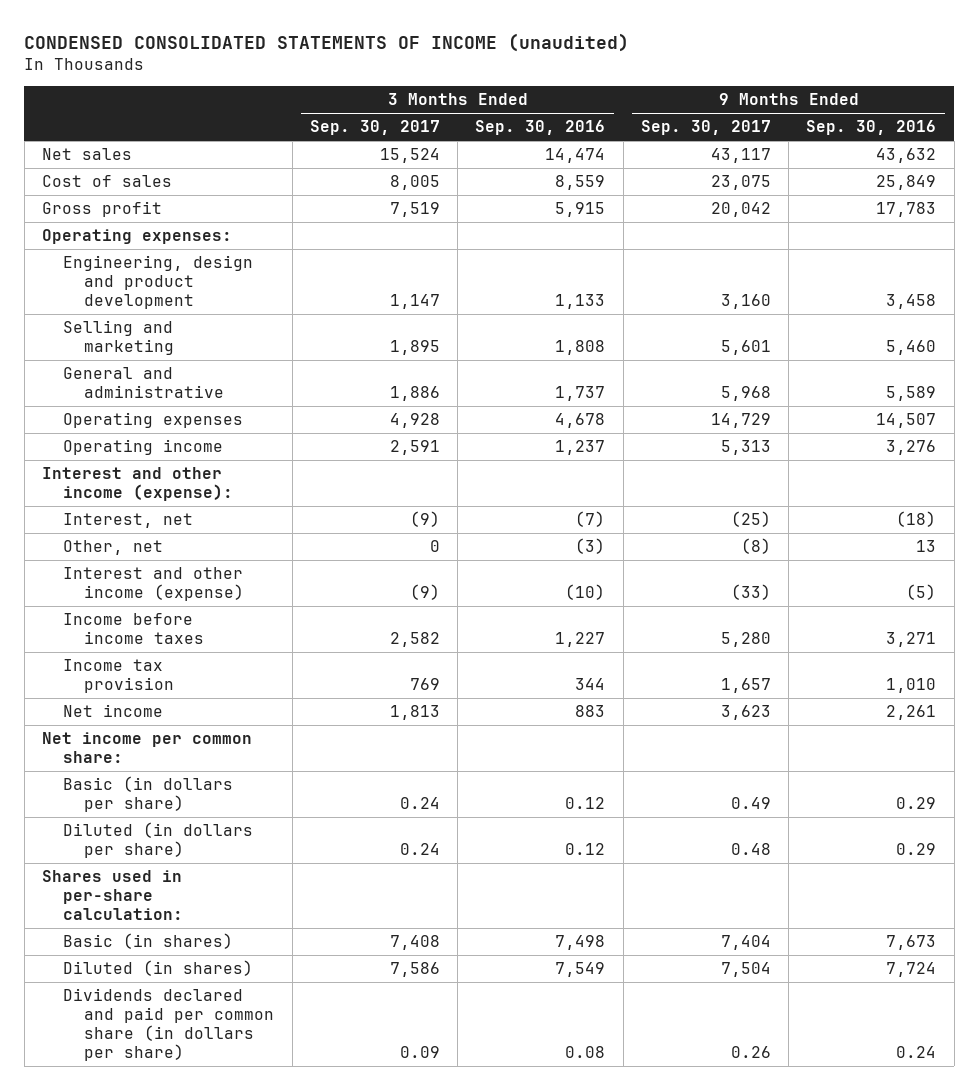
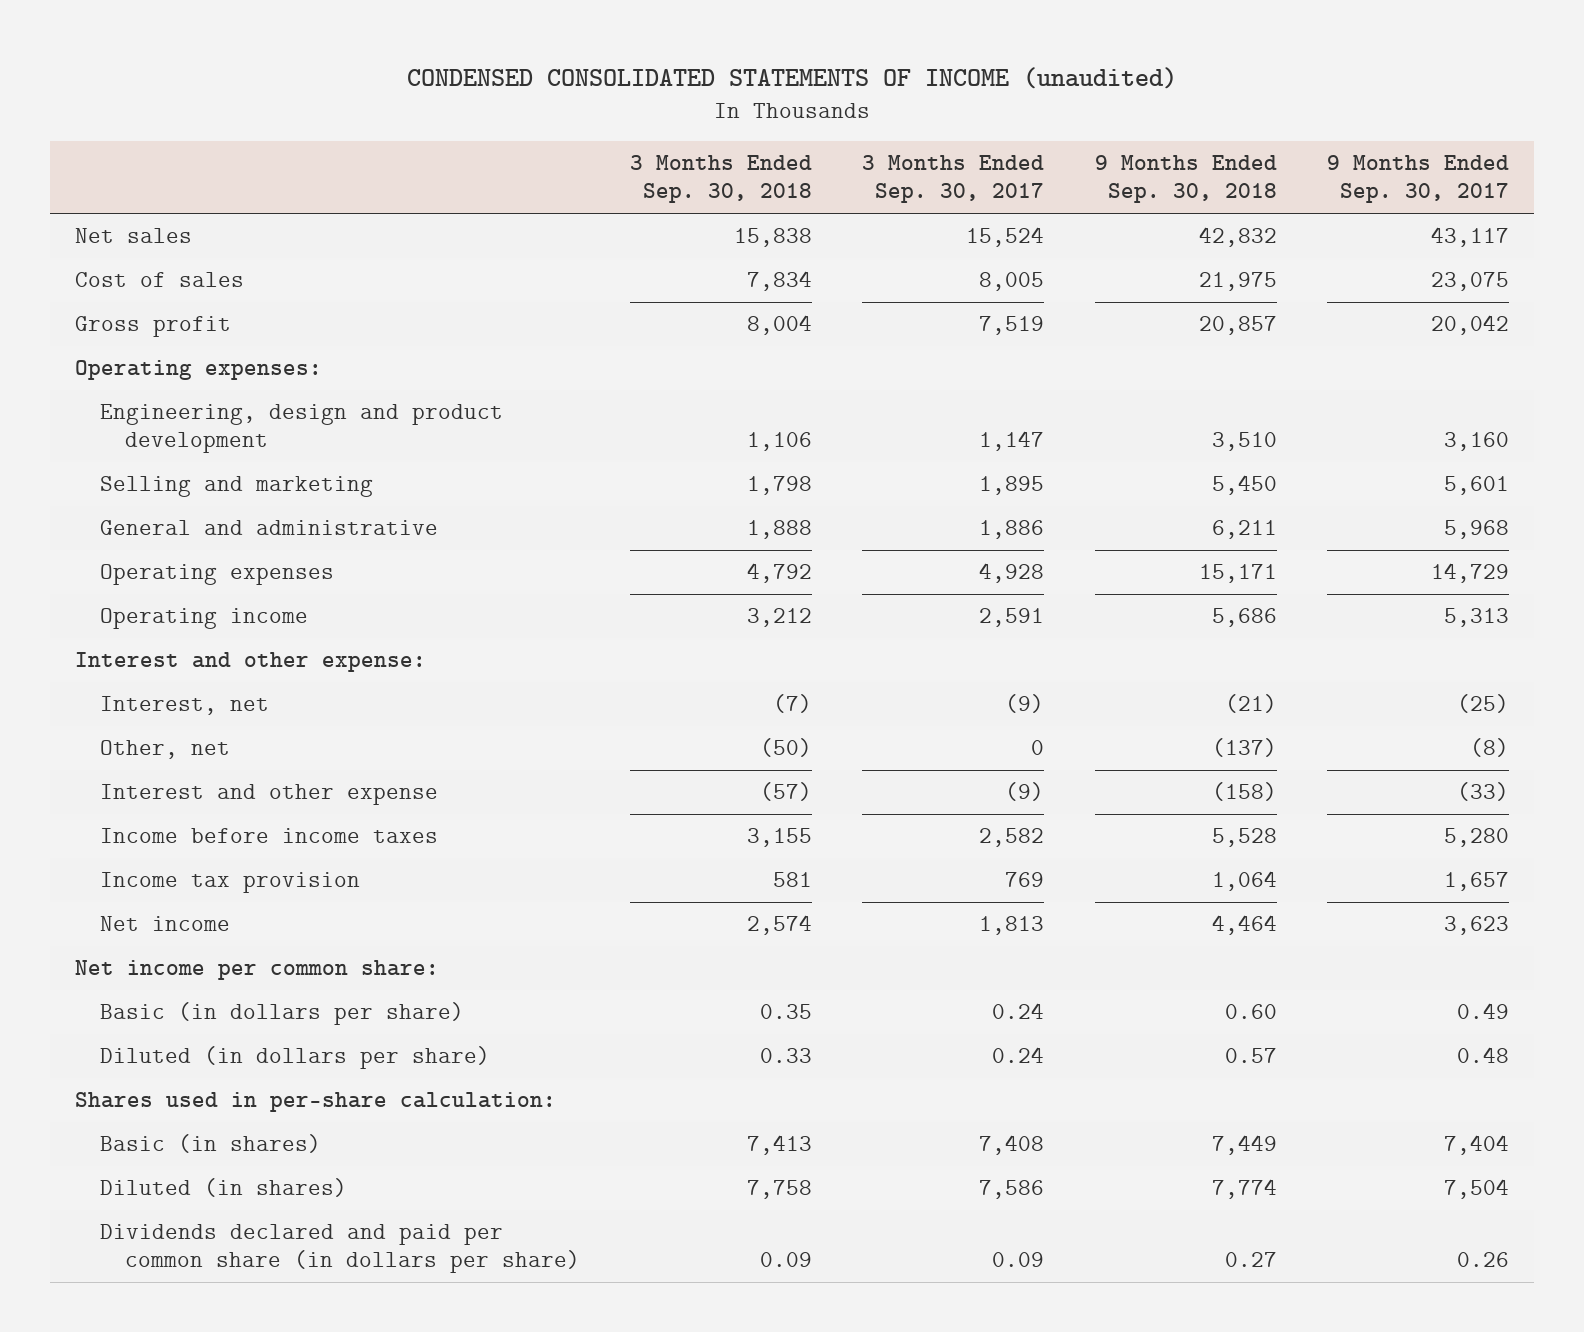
[475,120,606,136] Sep. 30, 2016 -> none
[806,120,937,136] Sep. 30, 2016 -> none
none -> [630,154,813,204] 3 Months Ended Sep. 30, 2018
none -> [1094,154,1277,204] 9 Months Ended Sep. 30, 2018
[42,467,234,502] Interest and other income (expense): -> [75,652,427,673] Interest and other expense:
[63,567,245,602] Interest and other income (expense) -> [99,784,438,806] Interest and other expense

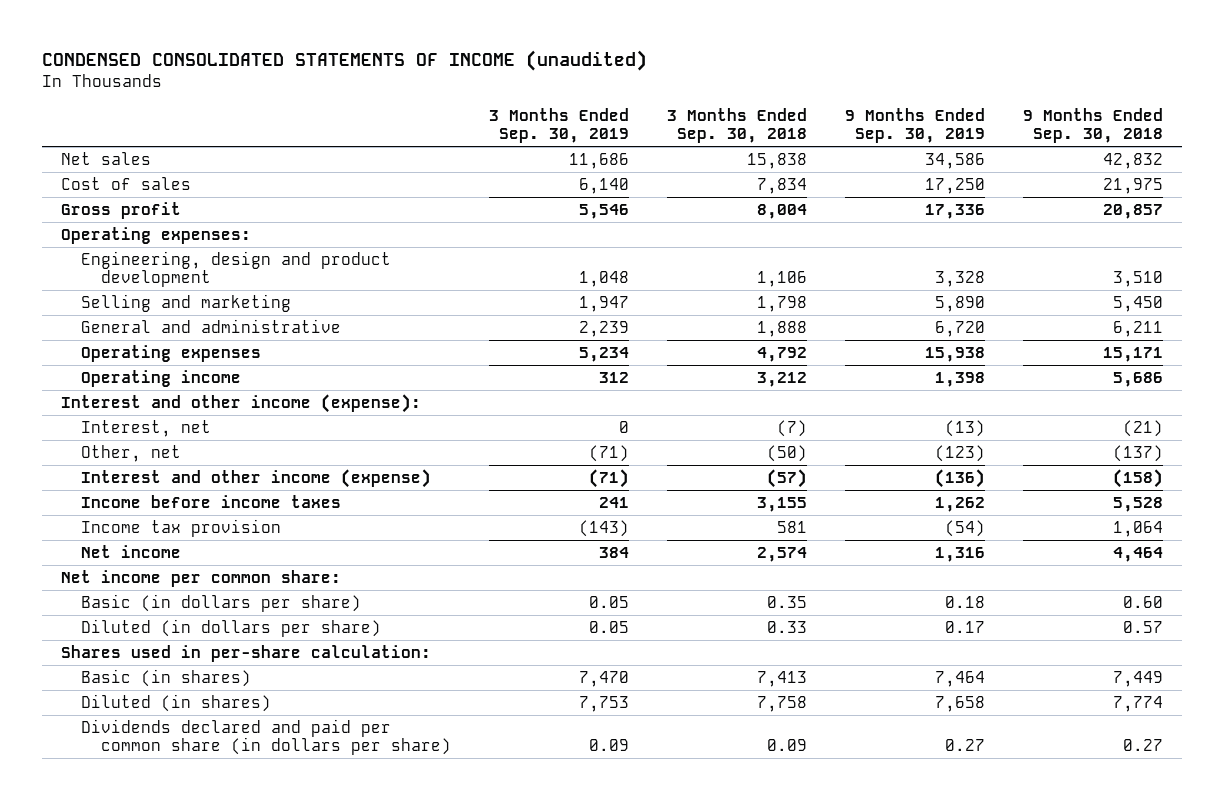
[862,154,1045,204] 3 Months Ended Sep. 30, 2017 -> none
[1326,154,1509,204] 9 Months Ended Sep. 30, 2017 -> none
none -> [488,107,629,144] 3 Months Ended Sep. 30, 2019
none -> [845,107,986,144] 9 Months Ended Sep. 30, 2019
[75,652,427,673] Interest and other expense: -> [61,393,422,413] Interest and other income (expense):
[99,784,438,806] Interest and other expense -> [80,468,431,488] Interest and other income (expense)

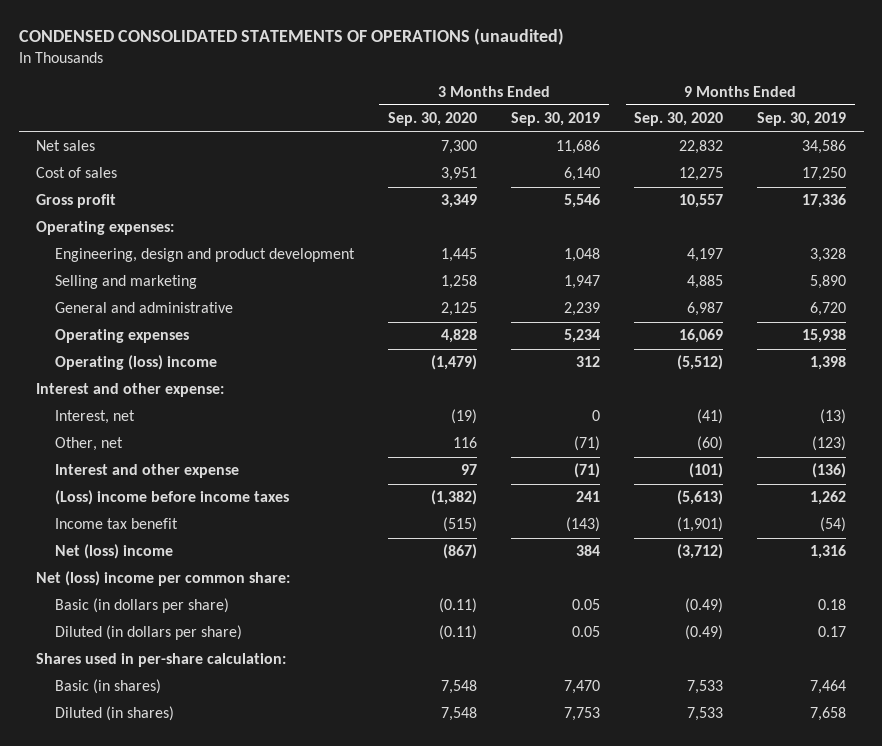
[42,50,648,72] CONDENSED CONSOLIDATED STATEMENTS OF INCOME (unaudited) -> [18,28,564,46] CONDENSED CONSOLIDATED STATEMENTS OF OPERATIONS (unaudited)
[666,107,807,144] 3 Months Ended Sep. 30, 2018 -> none
[1023,107,1164,144] 9 Months Ended Sep. 30, 2018 -> none
none -> [387,112,477,127] Sep. 30, 2020
none -> [634,112,724,127] Sep. 30, 2020
[80,369,241,387] Operating income -> [54,355,217,371] Operating (loss) income
[61,393,422,413] Interest and other income (expense): -> [35,383,224,398] Interest and other expense:
[80,468,431,488] Interest and other income (expense) -> [54,464,239,479] Interest and other expense
[80,494,341,508] Income before income taxes -> [54,490,289,506] (Loss) income before income taxes
[80,518,281,537] Income tax provision -> [54,518,178,530] Income tax benefit
[80,544,181,558] Net income -> [54,544,173,560] Net (loss) income
[61,569,342,587] Net income per common share: -> [35,571,290,587] Net (loss) income per common share:
[80,718,451,756] Dividends declared and paid per common share (in dollars per share) -> none

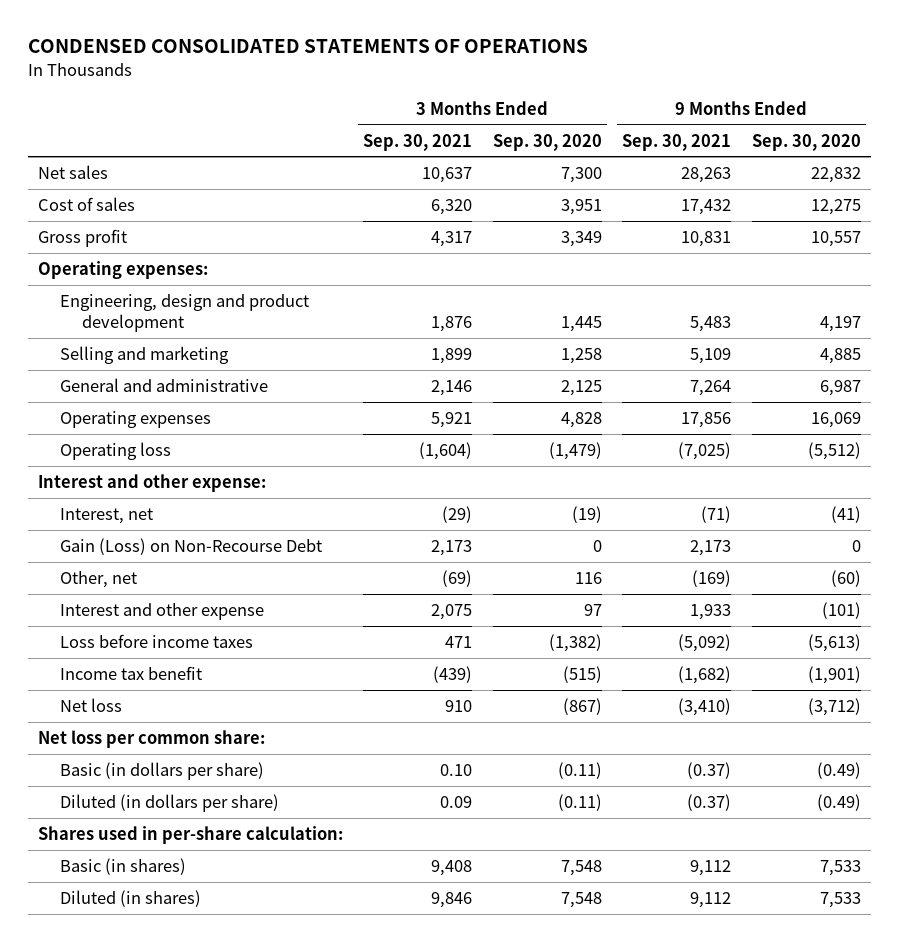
[18,28,564,46] CONDENSED CONSOLIDATED STATEMENTS OF OPERATIONS (unaudited) -> [27,39,588,54] CONDENSED CONSOLIDATED STATEMENTS OF OPERATIONS
[511,112,601,127] Sep. 30, 2019 -> none
[757,112,847,127] Sep. 30, 2019 -> none
none -> [363,133,473,151] Sep. 30, 2021
none -> [622,133,732,151] Sep. 30, 2021
[54,355,217,371] Operating (loss) income -> [59,442,171,461] Operating loss
none -> [59,538,322,556] Gain (Loss) on Non-Recourse Debt
[54,490,289,506] (Loss) income before income taxes -> [59,634,253,649] Loss before income taxes
[54,544,173,560] Net (loss) income -> [59,698,122,713] Net loss
[35,571,290,587] Net (loss) income per common share: -> [37,730,265,749] Net loss per common share:

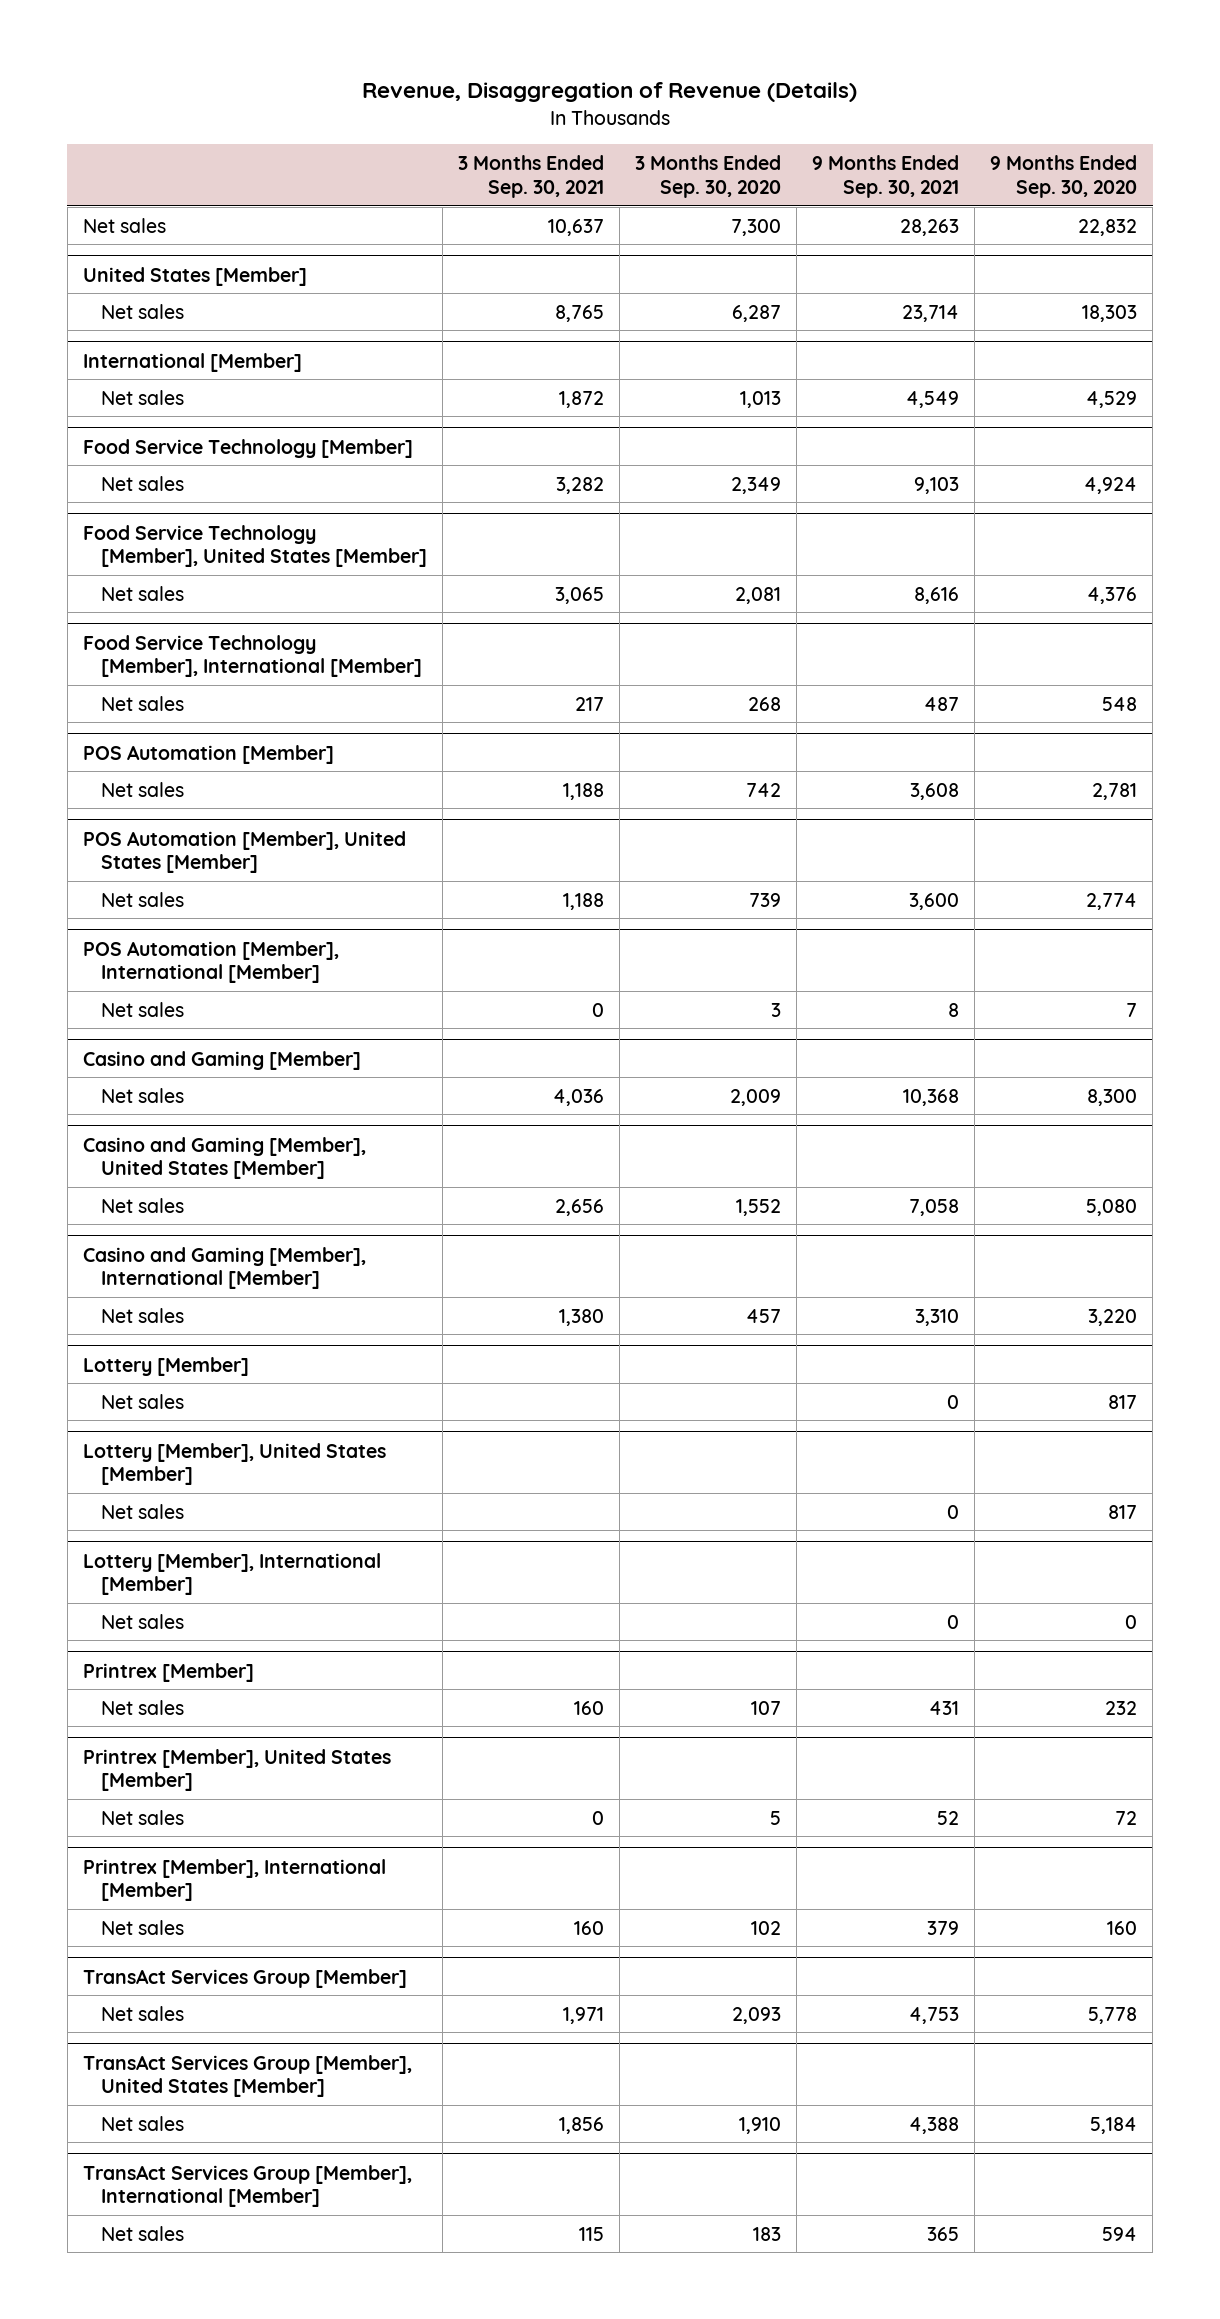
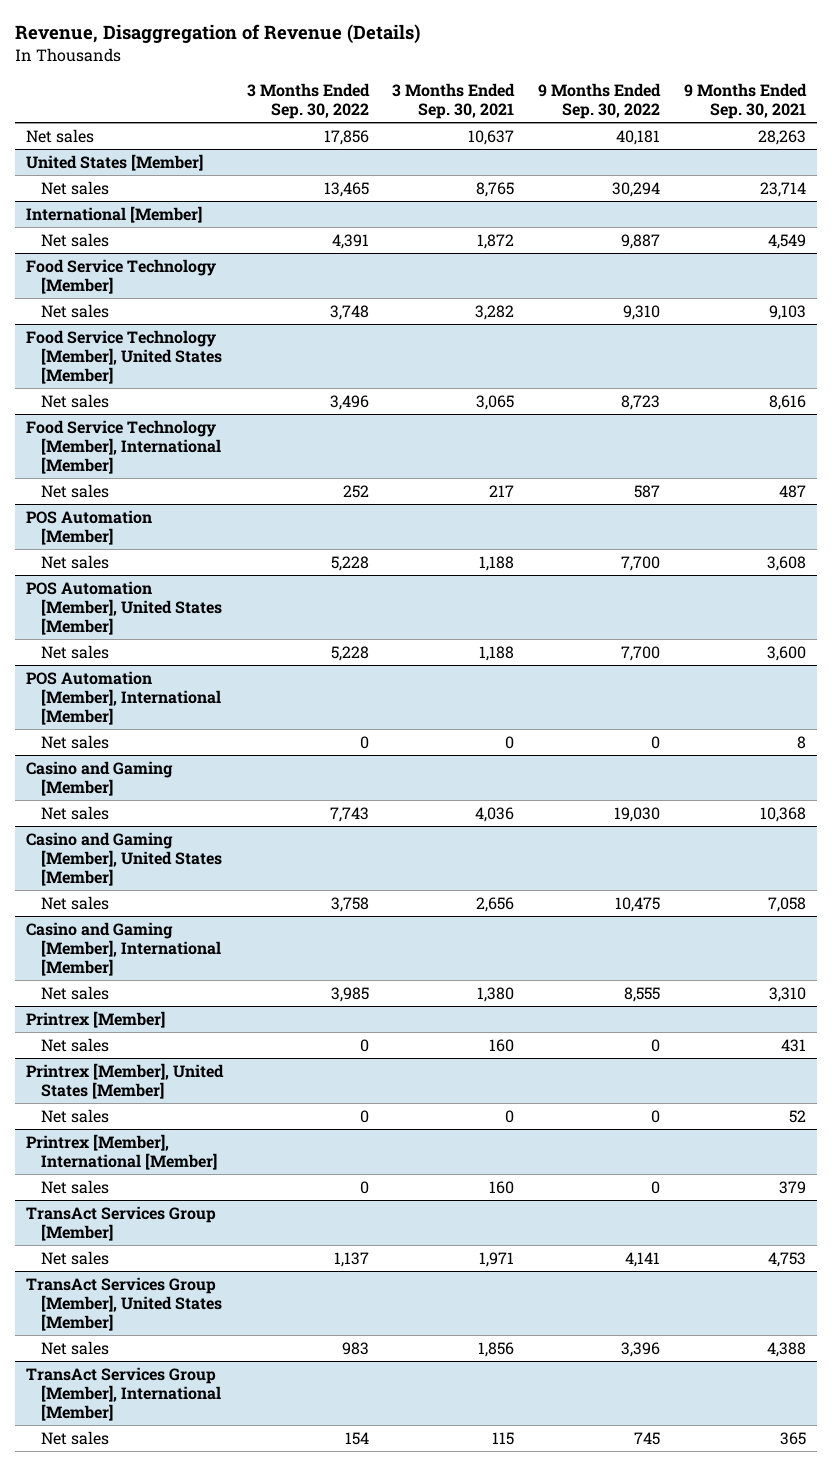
[635,155,782,198] 3 Months Ended Sep. 30, 2020 -> none
[990,155,1138,198] 9 Months Ended Sep. 30, 2020 -> none
none -> [246,82,370,120] 3 Months Ended Sep. 30, 2022
none -> [538,82,662,120] 9 Months Ended Sep. 30, 2022
[83,1356,250,1376] Lottery [Member] -> none
[101,1393,185,1409] Net sales -> none
[83,1442,387,1486] Lottery [Member], United States [Member] -> none
[101,1503,185,1519] Net sales -> none
[83,1552,382,1596] Lottery [Member], International [Member] -> none
[101,1613,185,1629] Net sales -> none

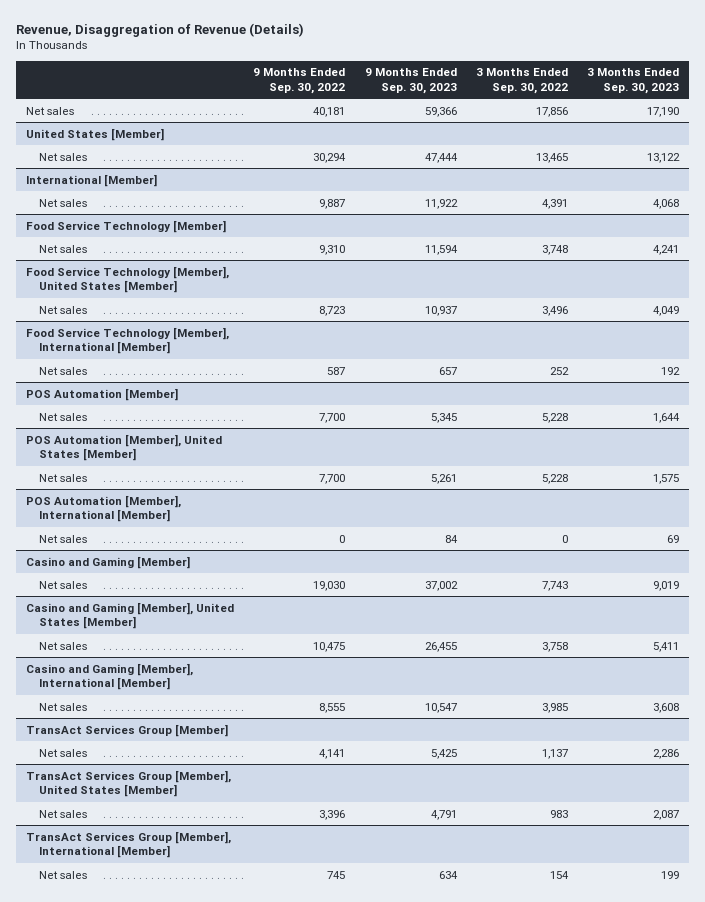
[392,82,516,120] 3 Months Ended Sep. 30, 2021 -> none
[683,82,807,120] 9 Months Ended Sep. 30, 2021 -> none
none -> [364,68,457,94] 9 Months Ended Sep. 30, 2023
none -> [587,68,680,94] 3 Months Ended Sep. 30, 2023
[26,1010,166,1028] Printrex [Member] -> none
[41,1037,110,1052] Net sales -> none
[26,1062,225,1099] Printrex [Member], United States [Member] -> none
[41,1108,110,1123] Net sales -> none
[26,1133,218,1170] Printrex [Member], International [Member] -> none
[41,1179,110,1194] Net sales -> none

